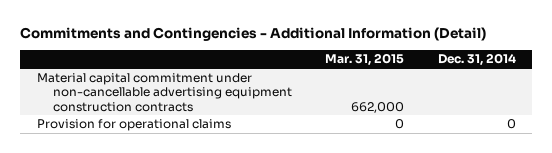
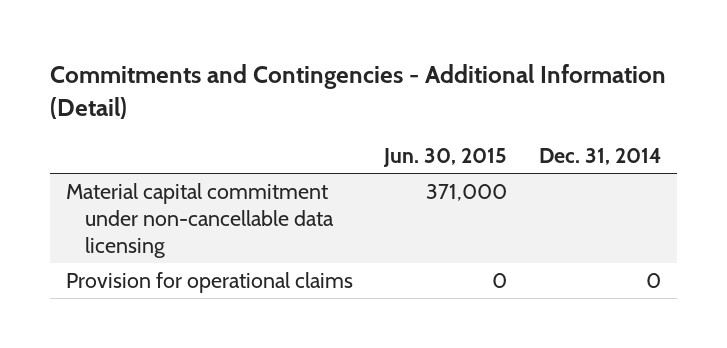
[325,53,405,67] Mar. 31, 2015 -> none
none -> [383,147,508,167] Jun. 30, 2015
[36,73,292,112] Material capital commitment under non-cancellable advertising equipment construction contracts -> [65,183,335,259] Material capital commitment under non-cancellable data licensing

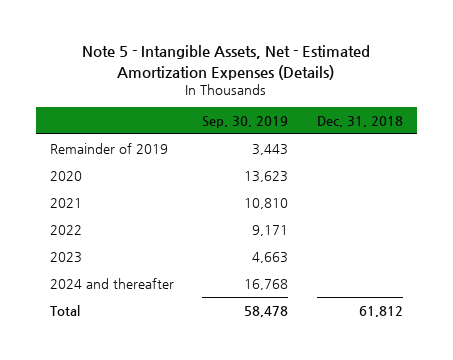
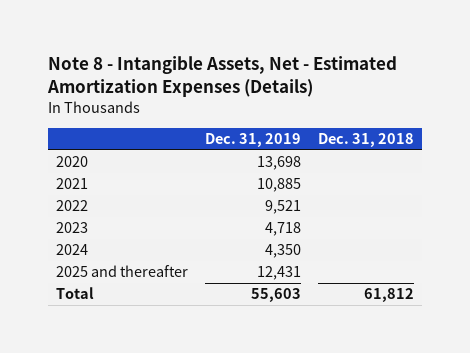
[82,45,371,80] Note 5 - Intangible Assets, Net - Estimated Amortization Expenses (Details) -> [46,56,397,98] Note 8 - Intangible Assets, Net - Estimated Amortization Expenses (Details)
[202,116,289,129] Sep. 30, 2019 -> none
none -> [205,133,302,148] Dec. 31, 2019
[50,142,169,154] Remainder of 2019 -> none
none -> [56,244,89,256] 2024
[50,277,175,289] 2024 and thereafter -> [56,265,189,278] 2025 and thereafter

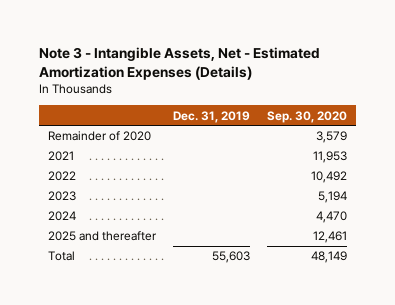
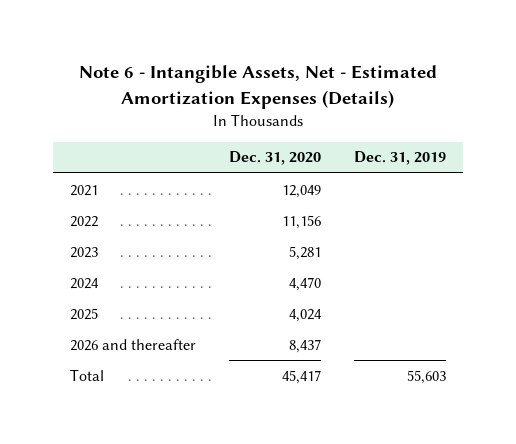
[39,46,321,80] Note 3 - Intangible Assets, Net - Estimated Amortization Expenses (Details) -> [79,65,438,109] Note 6 - Intangible Assets, Net - Estimated Amortization Expenses (Details)
[267,110,348,123] Sep. 30, 2020 -> none
none -> [229,151,322,166] Dec. 31, 2020
[47,131,151,142] Remainder of 2020 -> none
none -> [69,307,98,320] 2025
[47,231,157,242] 2025 and thereafter -> [69,338,196,351] 2026 and thereafter

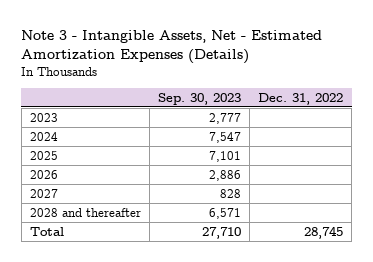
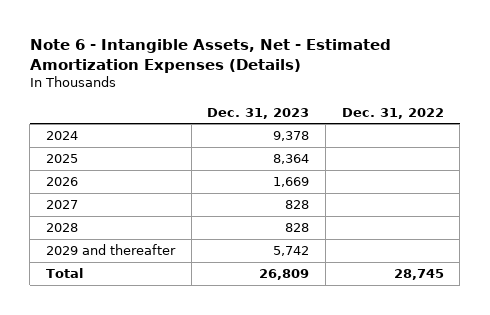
[21,30,323,65] Note 3 - Intangible Assets, Net - Estimated Amortization Expenses (Details) -> [29,38,391,74] Note 6 - Intangible Assets, Net - Estimated Amortization Expenses (Details)
[158,92,242,105] Sep. 30, 2023 -> none
none -> [207,107,310,119] Dec. 31, 2023
[29,112,58,122] 2023 -> none
none -> [46,223,79,233] 2028
[29,207,141,217] 2028 and thereafter -> [46,244,177,256] 2029 and thereafter

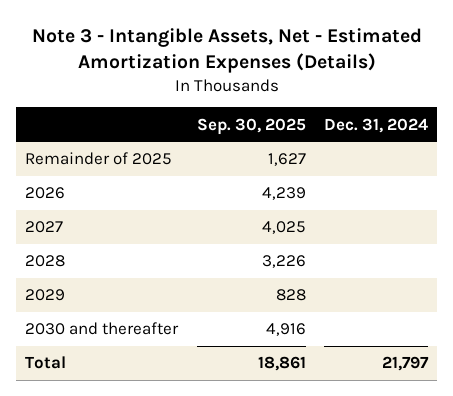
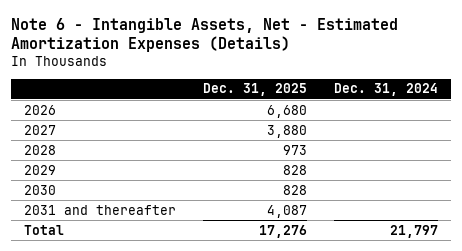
[31,28,422,74] Note 3 - Intangible Assets, Net - Estimated Amortization Expenses (Details) -> [10,18,398,53] Note 6 - Intangible Assets, Net - Estimated Amortization Expenses (Details)
[196,117,306,135] Sep. 30, 2025 -> none
none -> [202,83,307,97] Dec. 31, 2025
[25,152,173,166] Remainder of 2025 -> none
none -> [24,184,57,195] 2030
[25,322,180,336] 2030 and thereafter -> [24,204,177,215] 2031 and thereafter

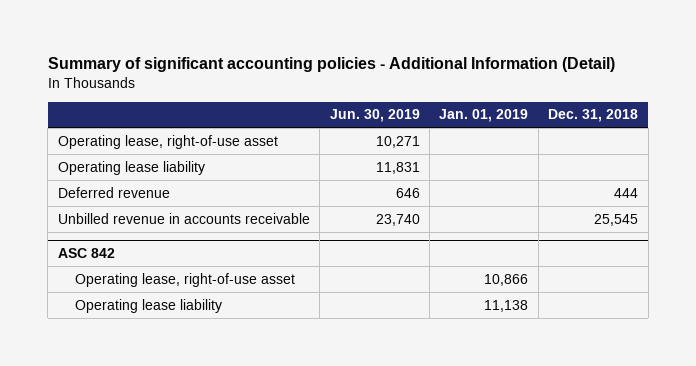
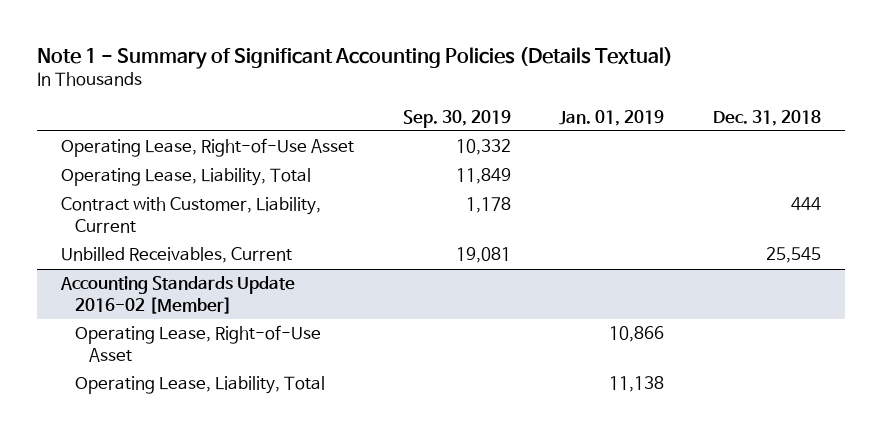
[47,57,615,73] Summary of significant accounting policies - Additional Information (Detail) -> [36,46,673,69] Note 1 - Summary of Significant Accounting Policies (Details Textual)
[329,109,420,123] Jun. 30, 2019 -> none
none -> [402,109,511,128] Sep. 30, 2019
[57,134,278,149] Operating lease, right-of-use asset -> [61,138,355,158] Operating Lease, Right-of-Use Asset
[57,160,205,175] Operating lease liability -> [61,168,312,187] Operating Lease, Liability, Total
[57,186,170,198] Deferred revenue -> [61,197,322,233] Contract with Customer, Liability, Current
[57,212,310,224] Unbilled revenue in accounts receivable -> [61,247,293,264] Unbilled Receivables, Current
[57,247,115,258] ASC 842 -> [60,276,296,314] Accounting Standards Update 2016-02 [Member]
[74,272,295,287] Operating lease, right-of-use asset -> [74,325,321,362] Operating Lease, Right-of-Use Asset
[74,298,222,313] Operating lease liability -> [74,376,325,395] Operating Lease, Liability, Total

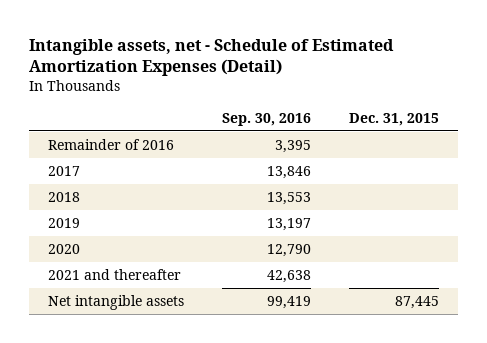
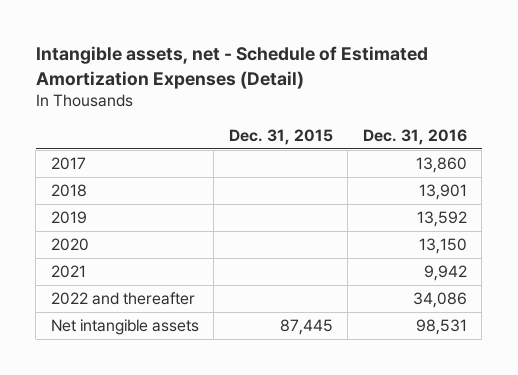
[221,112,311,126] Sep. 30, 2016 -> none
none -> [362,128,467,145] Dec. 31, 2016
[47,138,174,150] Remainder of 2016 -> none
none -> [50,264,86,278] 2021
[47,268,181,280] 2021 and thereafter -> [50,291,195,305] 2022 and thereafter

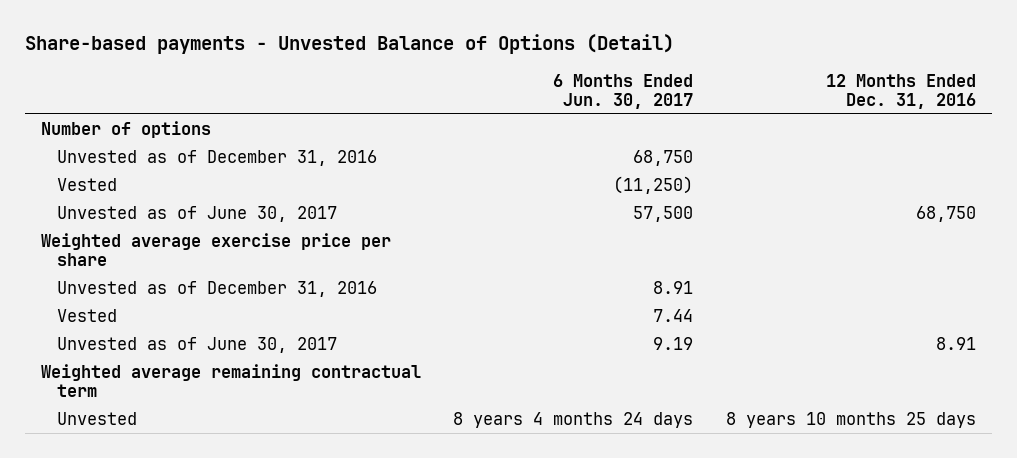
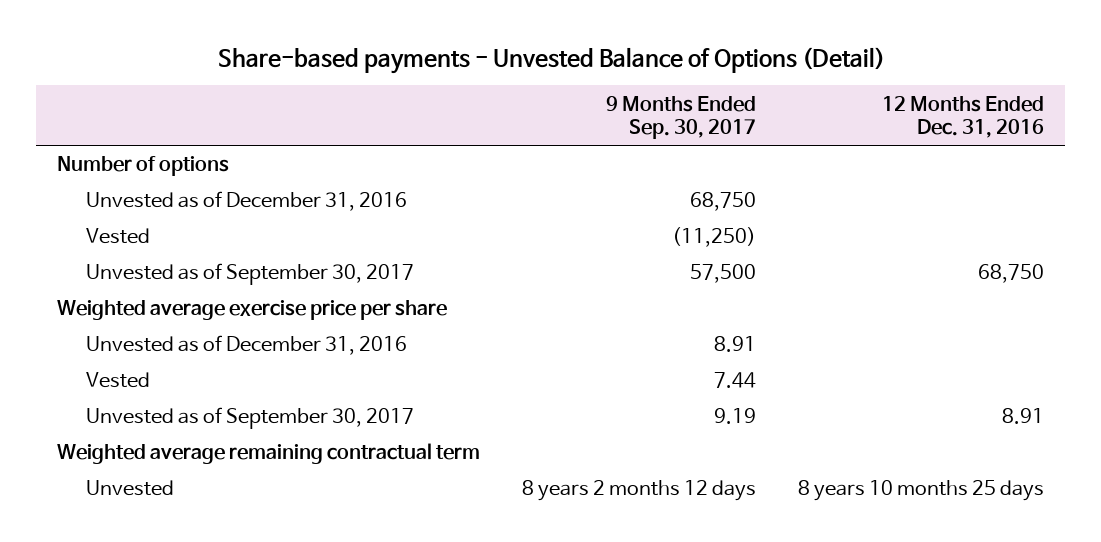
[553,73,694,109] 6 Months Ended Jun. 30, 2017 -> none
none -> [606,95,757,139] 9 Months Ended Sep. 30, 2017
[56,206,337,223] Unvested as of June 30, 2017 -> [86,263,415,286] Unvested as of September 30, 2017
[56,337,337,354] Unvested as of June 30, 2017 -> [86,407,415,430] Unvested as of September 30, 2017

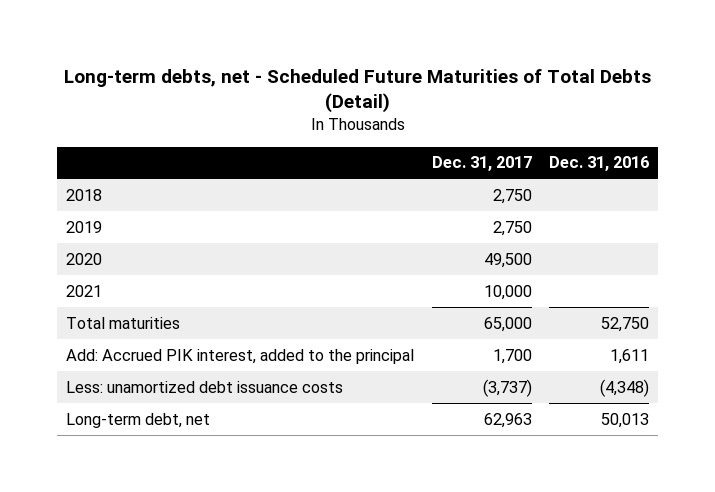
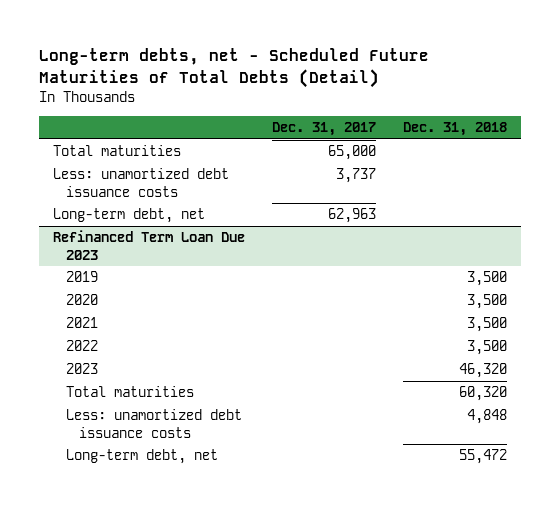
[549,156,650,172] Dec. 31, 2016 -> none
none -> [403,122,508,137] Dec. 31, 2018
[66,188,103,201] 2018 -> none
[66,220,103,233] 2019 -> none
[66,252,103,265] 2020 -> none
[66,284,103,297] 2021 -> none
[66,348,415,364] Add: Accrued PIK interest, added to the principal -> none
[482,378,532,397] (3,737) -> [336,168,377,184] 3,737
none -> [52,230,245,260] Refinanced Term Loan Due 2023
none -> [65,271,98,283] 2019
none -> [65,294,98,306] 2020
none -> [65,317,98,329] 2021
none -> [65,340,98,352] 2022
none -> [65,363,98,375] 2023
none -> [65,386,194,398] Total maturities
none -> [65,409,242,438] Less: unamortized debt issuance costs
none -> [65,449,218,465] Long-term debt, net

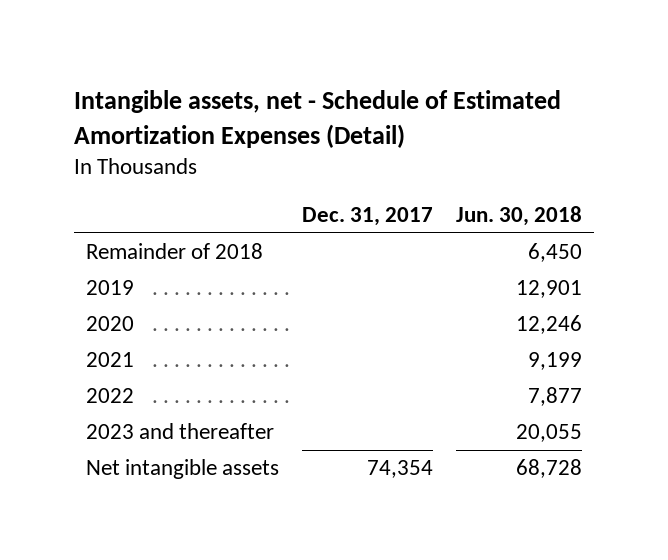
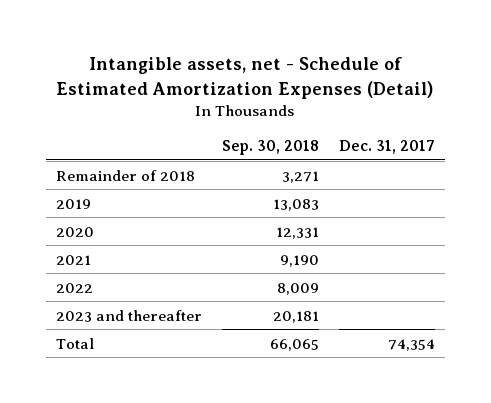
[456,206,583,227] Jun. 30, 2018 -> none
none -> [221,139,319,155] Sep. 30, 2018
[85,459,279,480] Net intangible assets -> [55,337,94,349] Total

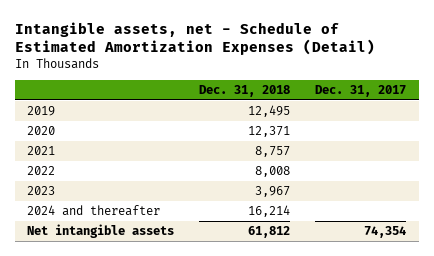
[221,139,319,155] Sep. 30, 2018 -> none
none -> [199,85,291,98] Dec. 31, 2018
[55,169,195,181] Remainder of 2018 -> none
none -> [27,185,56,195] 2023
[55,309,202,322] 2023 and thereafter -> [27,204,161,216] 2024 and thereafter
[55,337,94,349] Total -> [27,223,175,238] Net intangible assets

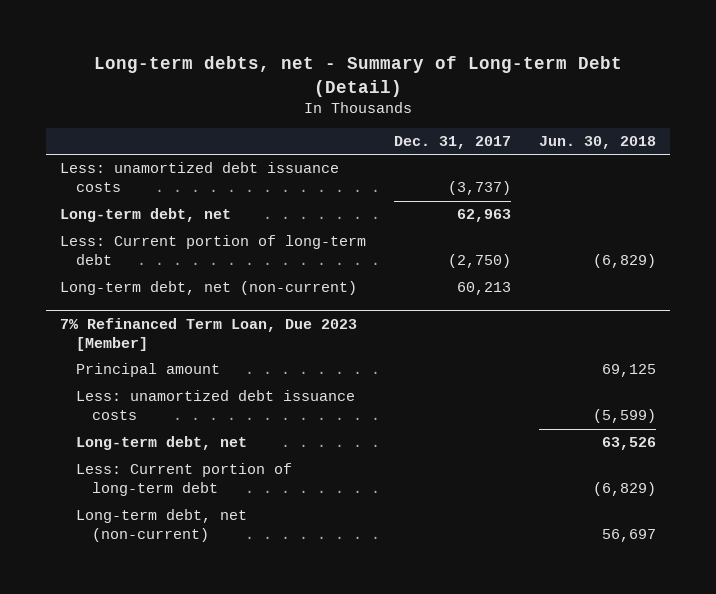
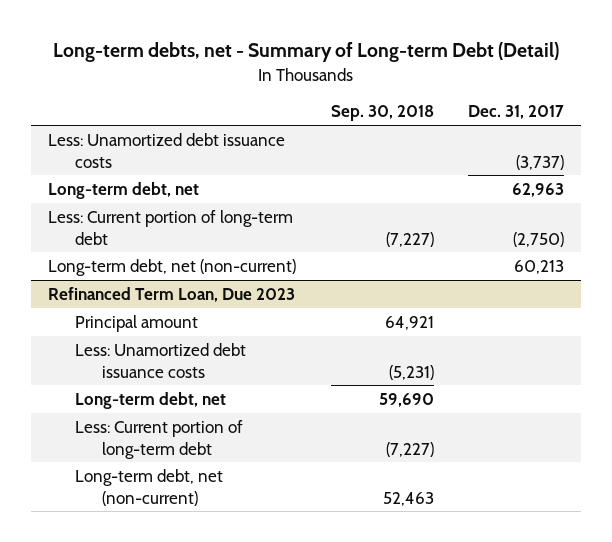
[538,136,656,150] Jun. 30, 2018 -> none
none -> [330,105,434,122] Sep. 30, 2018
[60,162,340,193] Less: unamortized debt issuance costs -> [48,132,286,168] Less: Unamortized debt issuance costs
[60,317,358,351] 7% Refinanced Term Loan, Due 2023 [Member] -> none
[75,363,220,378] Principal amount -> none
[75,390,355,421] Less: unamortized debt issuance costs -> none
[75,436,247,451] Long-term debt, net -> none
[75,463,292,497] Less: Current portion of long-term debt -> none
[75,509,247,543] Long-term debt, net (non-current) -> none
none -> [48,286,296,302] Refinanced Term Loan, Due 2023
none -> [75,314,199,332] Principal amount
none -> [75,342,247,378] Less: Unamortized debt issuance costs
none -> [75,391,227,409] Long-term debt, net
none -> [75,419,244,459] Less: Current portion of long-term debt
none -> [75,468,224,506] Long-term debt, net (non-current)

